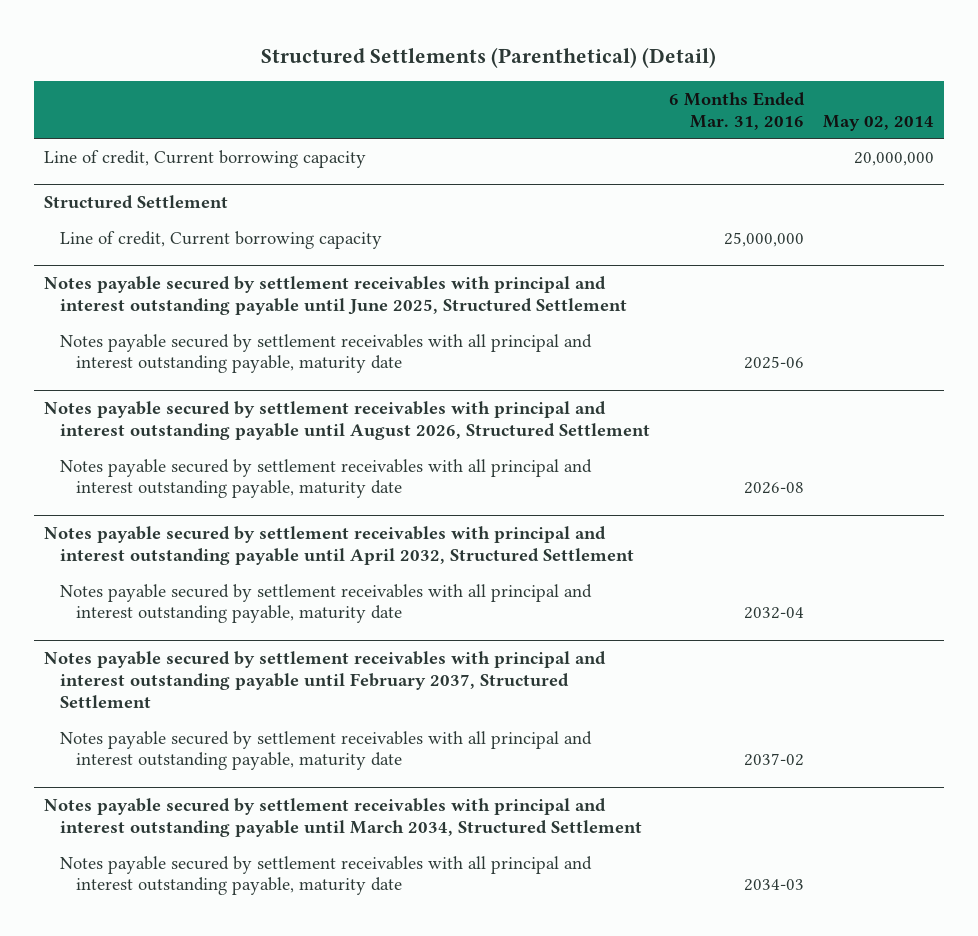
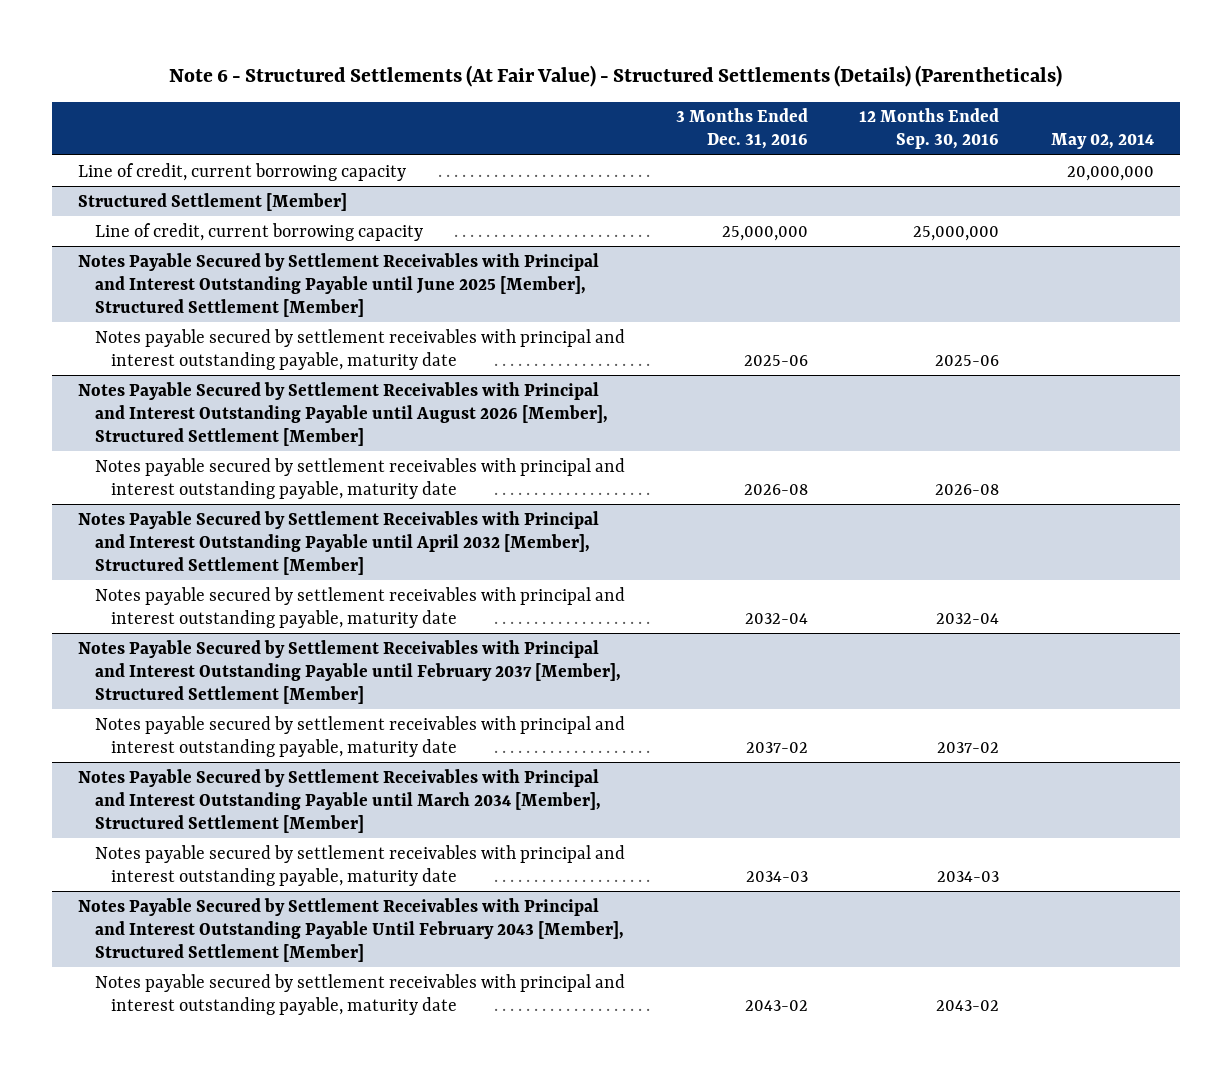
[261,46,717,68] Structured Settlements (Parenthetical) (Detail) -> [168,65,1062,88] Note 6 - Structured Settlements (At Fair Value) - Structured Settlements (Details) (Parentheticals)
[669,91,806,130] 6 Months Ended Mar. 31, 2016 -> none
none -> [675,108,808,150] 3 Months Ended Dec. 31, 2016
none -> [859,108,1000,150] 12 Months Ended Sep. 30, 2016
[43,149,366,168] Line of credit, Current borrowing capacity -> [77,162,406,181] Line of credit, current borrowing capacity
[43,195,228,210] Structured Settlement -> [77,192,347,211] Structured Settlement [Member]
[59,230,382,249] Line of credit, Current borrowing capacity -> [94,222,423,241] Line of credit, current borrowing capacity
[43,276,627,316] Notes payable secured by settlement receivables with principal and interest outstanding payable until June 2025, Structured Settlement -> [77,252,599,317] Notes Payable Secured by Settlement Receivables with Principal and Interest Outstanding Payable until June 2025 [Member], Structured Settlement [Member]
[59,333,592,374] Notes payable secured by settlement receivables with all principal and interest outstanding payable, maturity date -> [94,328,625,370] Notes payable secured by settlement receivables with principal and interest outstanding payable, maturity date
[43,401,650,441] Notes payable secured by settlement receivables with principal and interest outstanding payable until August 2026, Structured Settlement -> [77,381,608,446] Notes Payable Secured by Settlement Receivables with Principal and Interest Outstanding Payable until August 2026 [Member], Structured Settlement [Member]
[59,458,592,499] Notes payable secured by settlement receivables with all principal and interest outstanding payable, maturity date -> [94,457,625,499] Notes payable secured by settlement receivables with principal and interest outstanding payable, maturity date
[43,526,634,566] Notes payable secured by settlement receivables with principal and interest outstanding payable until April 2032, Structured Settlement -> [77,510,599,575] Notes Payable Secured by Settlement Receivables with Principal and Interest Outstanding Payable until April 2032 [Member], Structured Settlement [Member]
[59,583,592,624] Notes payable secured by settlement receivables with all principal and interest outstanding payable, maturity date -> [94,586,625,628] Notes payable secured by settlement receivables with principal and interest outstanding payable, maturity date
[43,651,606,709] Notes payable secured by settlement receivables with principal and interest outstanding payable until February 2037, Structured Settlement -> [77,639,621,704] Notes Payable Secured by Settlement Receivables with Principal and Interest Outstanding Payable until February 2037 [Member], Structured Settlement [Member]
[59,730,592,771] Notes payable secured by settlement receivables with all principal and interest outstanding payable, maturity date -> [94,715,625,757] Notes payable secured by settlement receivables with principal and interest outstanding payable, maturity date
[43,798,642,838] Notes payable secured by settlement receivables with principal and interest outstanding payable until March 2034, Structured Settlement -> [77,768,601,833] Notes Payable Secured by Settlement Receivables with Principal and Interest Outstanding Payable until March 2034 [Member], Structured Settlement [Member]
[59,855,592,896] Notes payable secured by settlement receivables with all principal and interest outstanding payable, maturity date -> [94,844,625,886] Notes payable secured by settlement receivables with principal and interest outstanding payable, maturity date
none -> [77,897,624,962] Notes Payable Secured by Settlement Receivables with Principal and Interest Outstanding Payable Until February 2043 [Member], Structured Settlement [Member]
none -> [94,973,625,1015] Notes payable secured by settlement receivables with principal and interest outstanding payable, maturity date

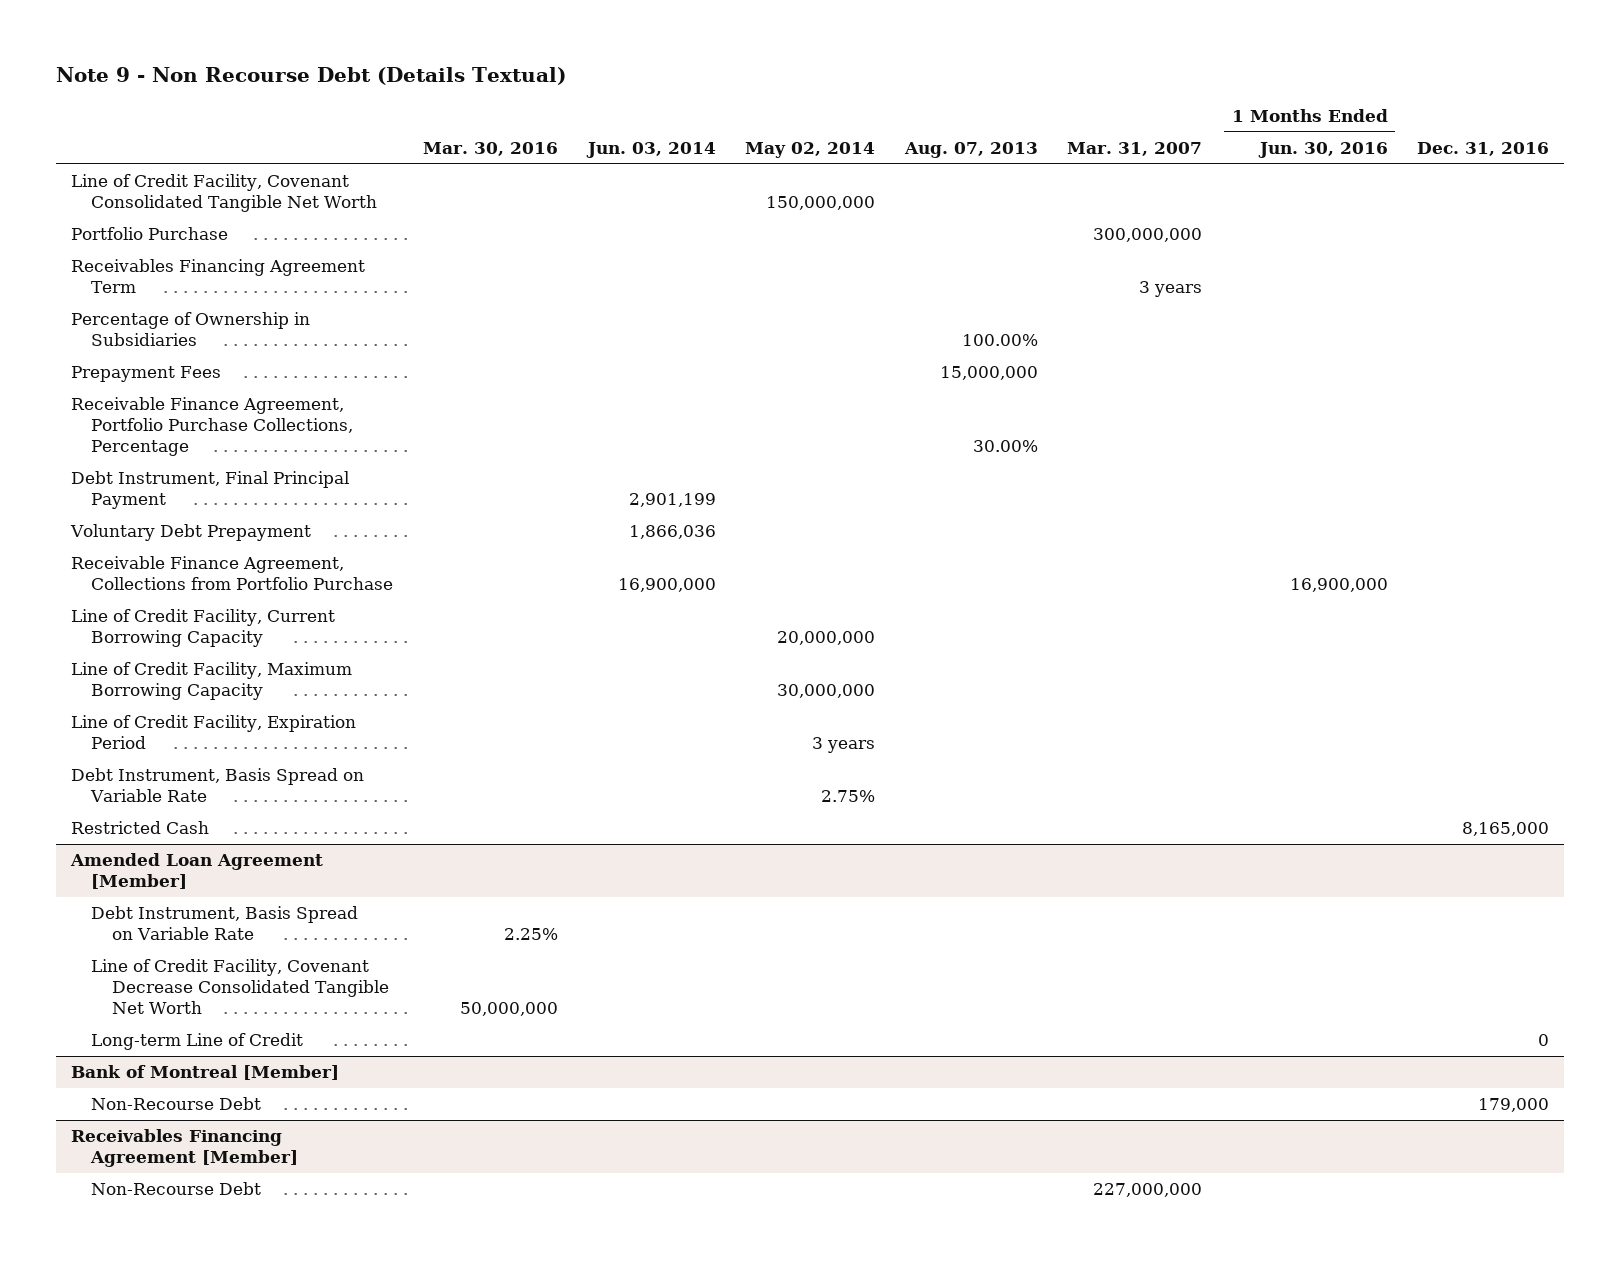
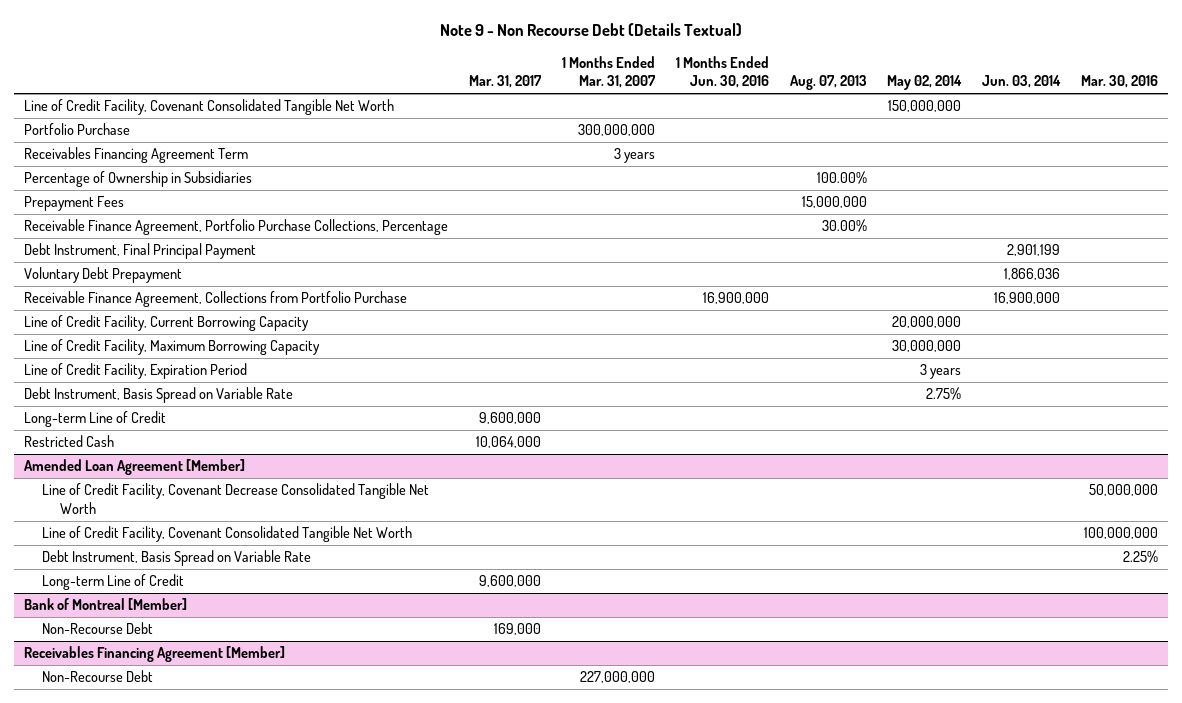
[1067,141,1203,156] Mar. 31, 2007 -> none
[1417,141,1550,156] Dec. 31, 2016 -> none
none -> [469,75,543,89] Mar. 31, 2017
none -> [561,55,656,89] 1 Months Ended Mar. 31, 2007
none -> [24,411,167,428] Long-term Line of Credit
none -> [42,526,413,543] Line of Credit Facility, Covenant Consolidated Tangible Net Worth
[91,906,359,941] Debt Instrument, Basis Spread on Variable Rate -> [42,550,312,567] Debt Instrument, Basis Spread on Variable Rate

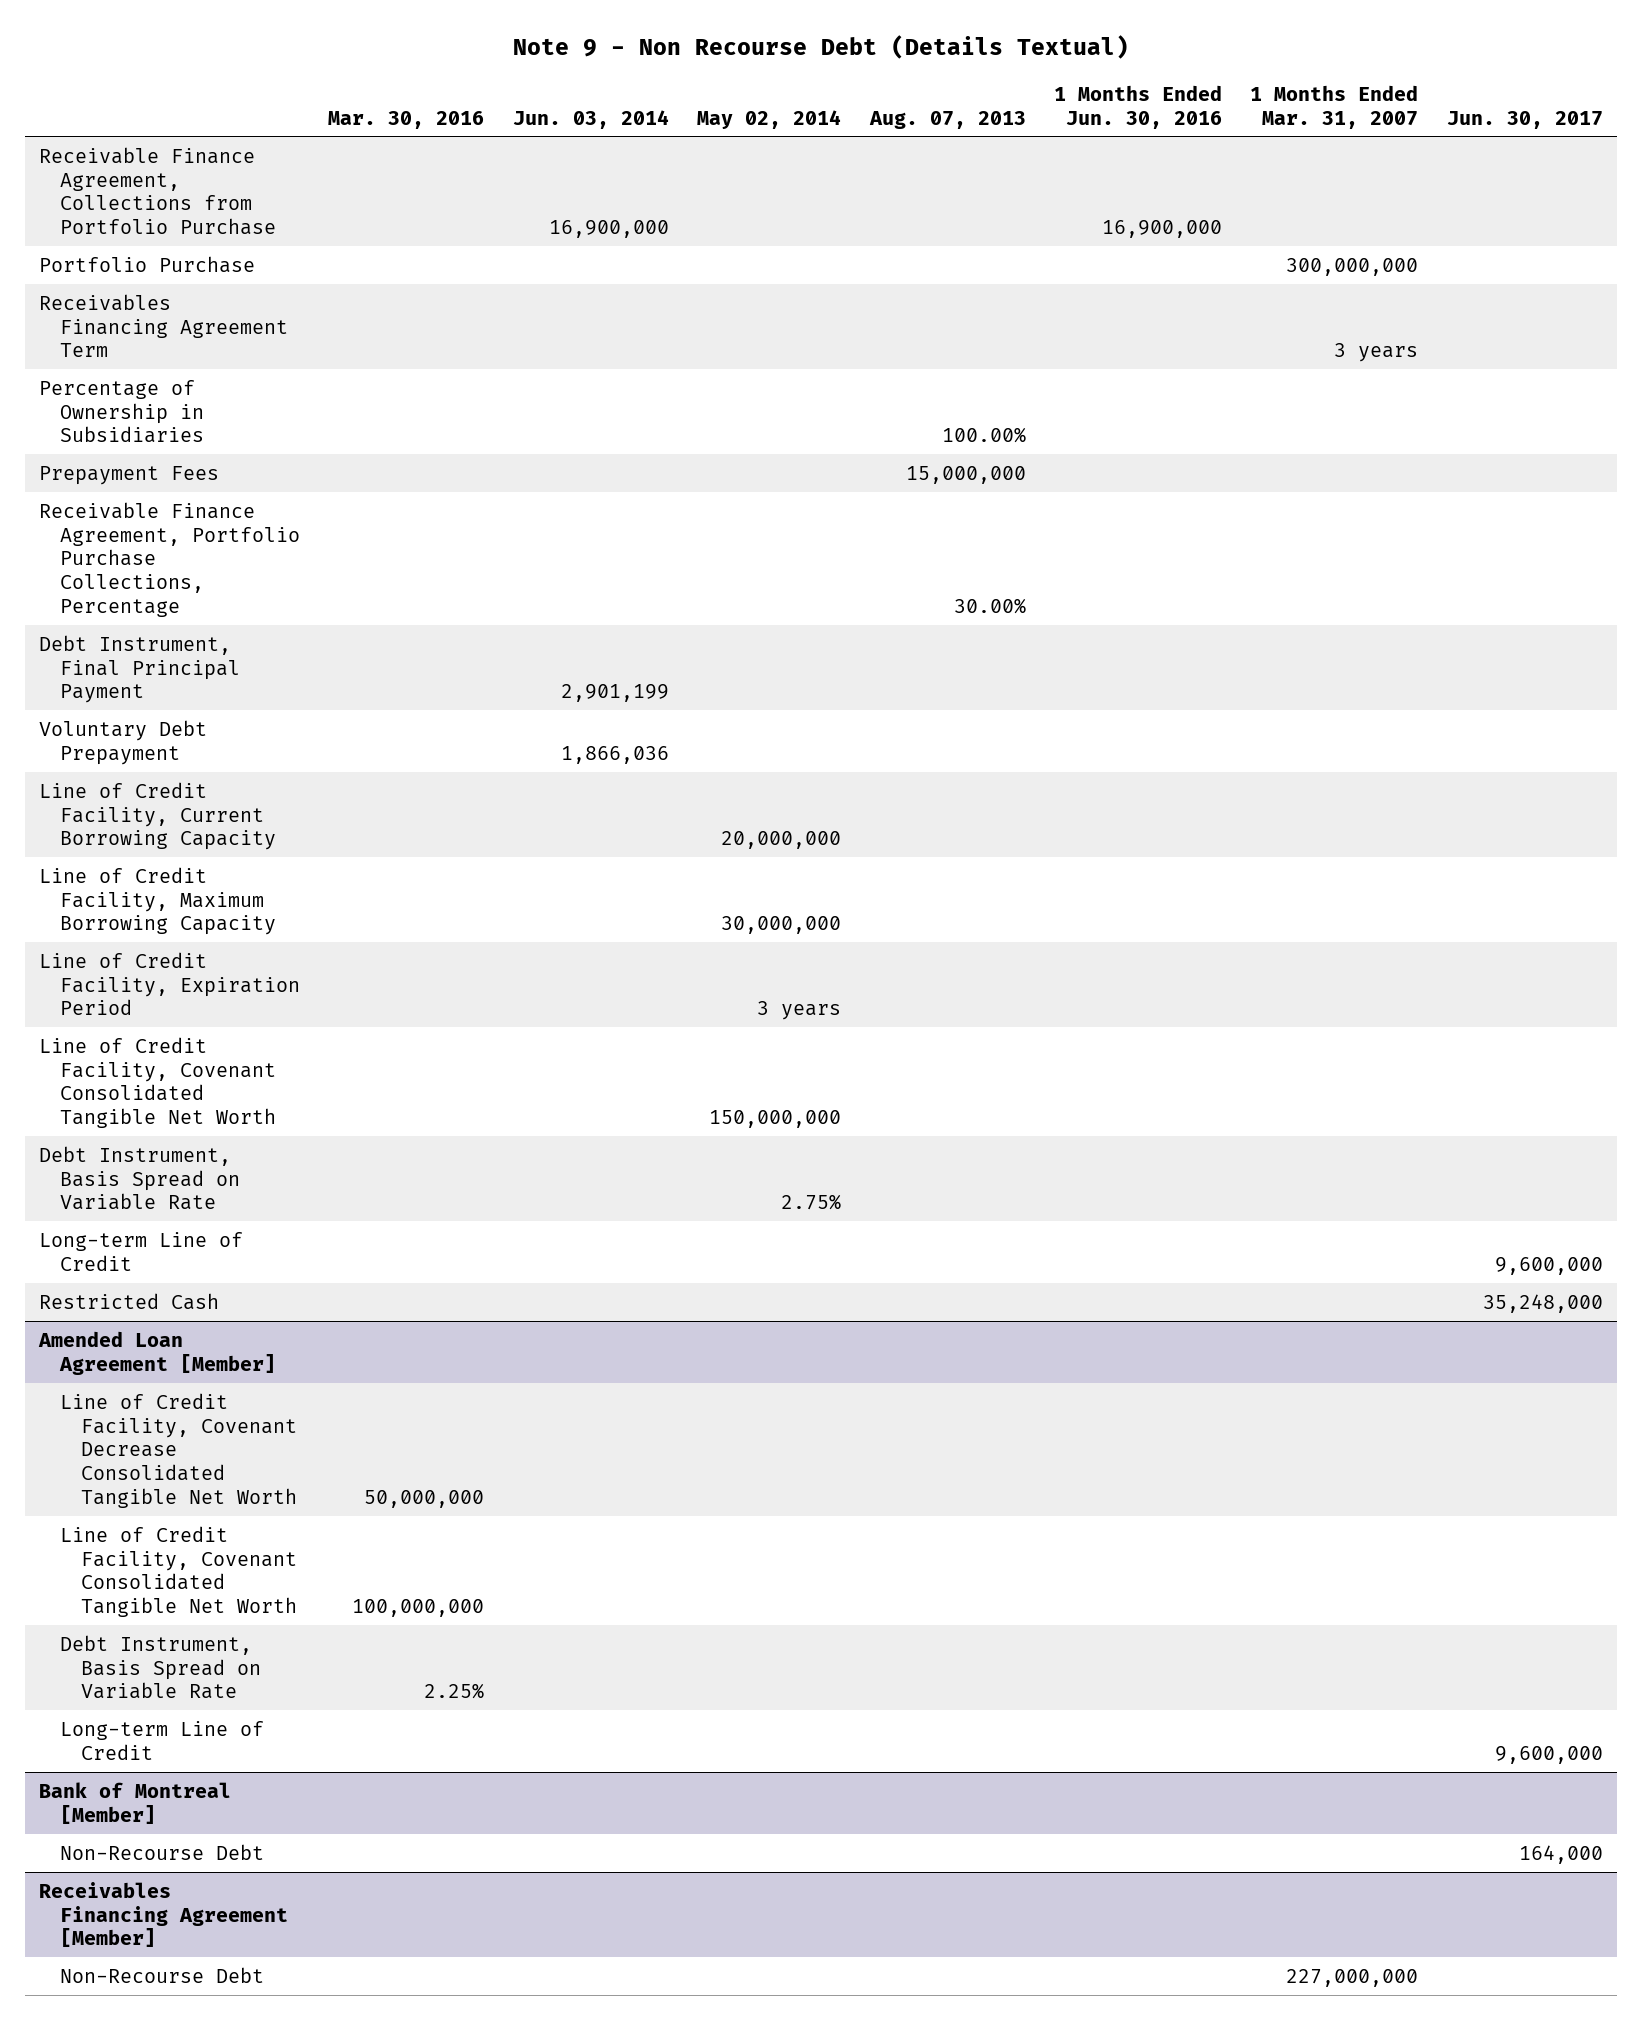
[469,75,543,89] Mar. 31, 2017 -> none
none -> [1446,110,1603,129] Jun. 30, 2017
[24,291,408,308] Receivable Finance Agreement, Collections from Portfolio Purchase -> [38,146,277,236] Receivable Finance Agreement, Collections from Portfolio Purchase
[24,99,395,116] Line of Credit Facility, Covenant Consolidated Tangible Net Worth -> [38,1036,277,1129] Line of Credit Facility, Covenant Consolidated Tangible Net Worth

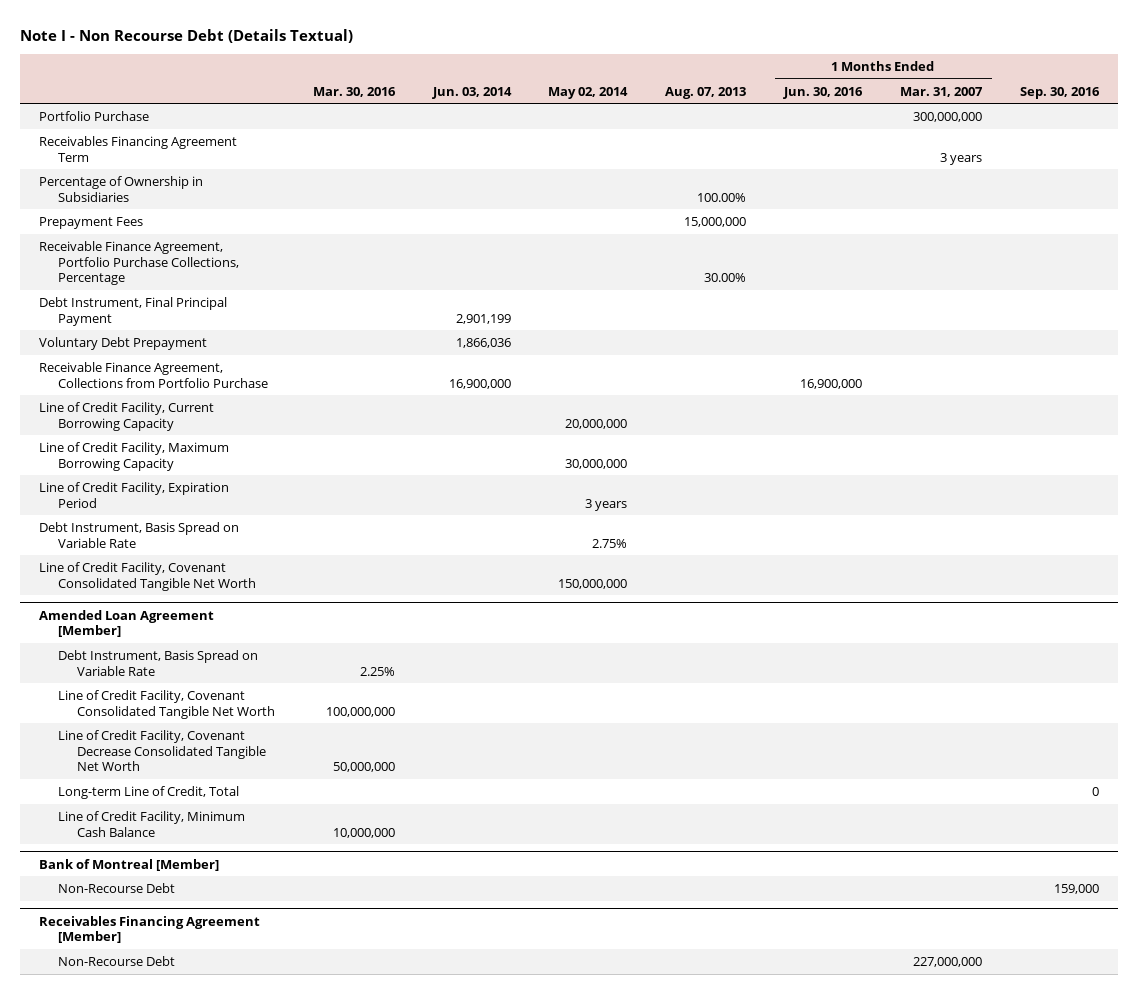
[512,35,1129,60] Note 9 - Non Recourse Debt (Details Textual) -> [20,28,354,43] Note I - Non Recourse Debt (Details Textual)
[1446,110,1603,129] Jun. 30, 2017 -> none
none -> [1020,86,1101,99] Sep. 30, 2016
[38,146,277,236] Receivable Finance Agreement, Collections from Portfolio Purchase -> [39,362,268,388] Receivable Finance Agreement, Collections from Portfolio Purchase
[38,1231,243,1271] Long-term Line of Credit -> none
[38,1292,219,1310] Restricted Cash -> none
[38,1036,277,1129] Line of Credit Facility, Covenant Consolidated Tangible Net Worth -> [39,562,256,591] Line of Credit Facility, Covenant Consolidated Tangible Net Worth
[60,1525,298,1618] Line of Credit Facility, Covenant Consolidated Tangible Net Worth -> [57,690,275,719] Line of Credit Facility, Covenant Consolidated Tangible Net Worth
[60,1392,298,1509] Line of Credit Facility, Covenant Decrease Consolidated Tangible Net Worth -> [57,730,266,772] Line of Credit Facility, Covenant Decrease Consolidated Tangible Net Worth
[60,1720,265,1760] Long-term Line of Credit -> [57,786,239,800] Long-term Line of Credit, Total
none -> [57,811,245,837] Line of Credit Facility, Minimum Cash Balance

